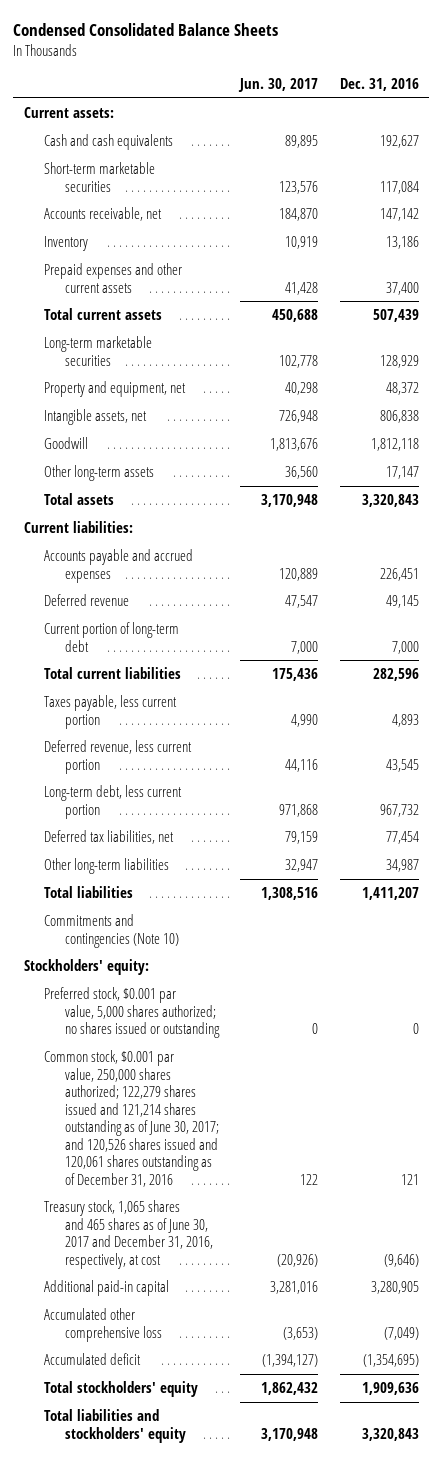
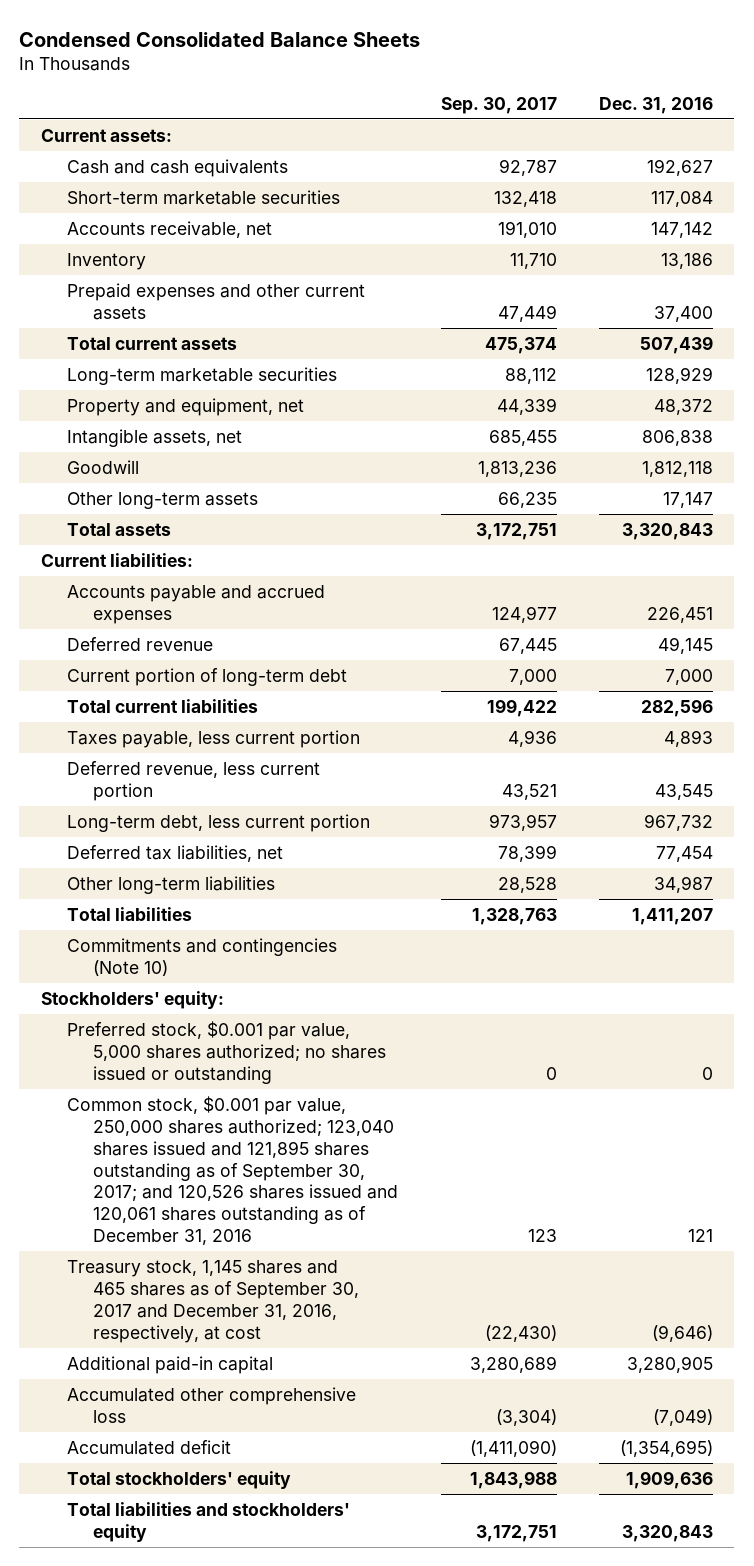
[238,78,319,93] Jun. 30, 2017 -> none
none -> [440,96,557,114] Sep. 30, 2017
[44,1050,219,1187] Common stock, $0.001 par value, 250,000 shares authorized; 122,279 shares issued and 121,214 shares outstanding as of June 30, 2017; and 120,526 shares issued and 120,061 shares outstanding as of December 31, 2016 -> [66,1096,398,1246] Common stock, $0.001 par value, 250,000 shares authorized; 123,040 shares issued and 121,895 shares outstanding as of September 30, 2017; and 120,526 shares issued and 120,061 shares outstanding as of December 31, 2016
[44,1200,213,1269] Treasury stock, 1,065 shares and 465 shares as of June 30, 2017 and December 31, 2016, respectively, at cost -> [66,1260,359,1343] Treasury stock, 1,145 shares and 465 shares as of September 30, 2017 and December 31, 2016, respectively, at cost

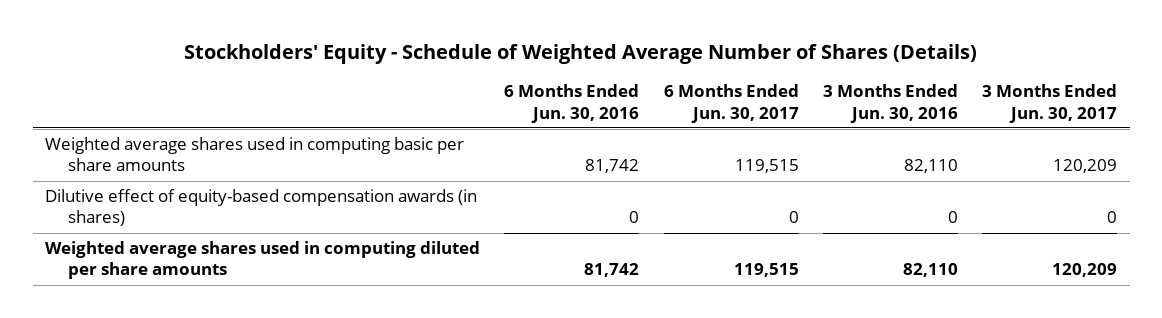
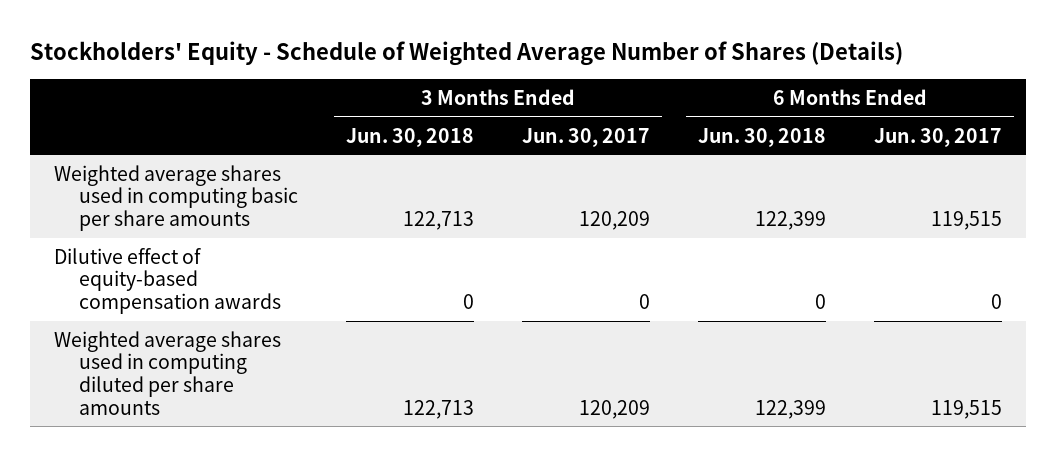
[504,84,640,123] 6 Months Ended Jun. 30, 2016 -> none
[823,84,959,123] 3 Months Ended Jun. 30, 2016 -> none
none -> [346,127,475,147] Jun. 30, 2018
none -> [698,127,827,147] Jun. 30, 2018
[44,189,477,227] Dilutive effect of equity-based compensation awards (in shares) -> [53,247,282,315] Dilutive effect of equity-based compensation awards

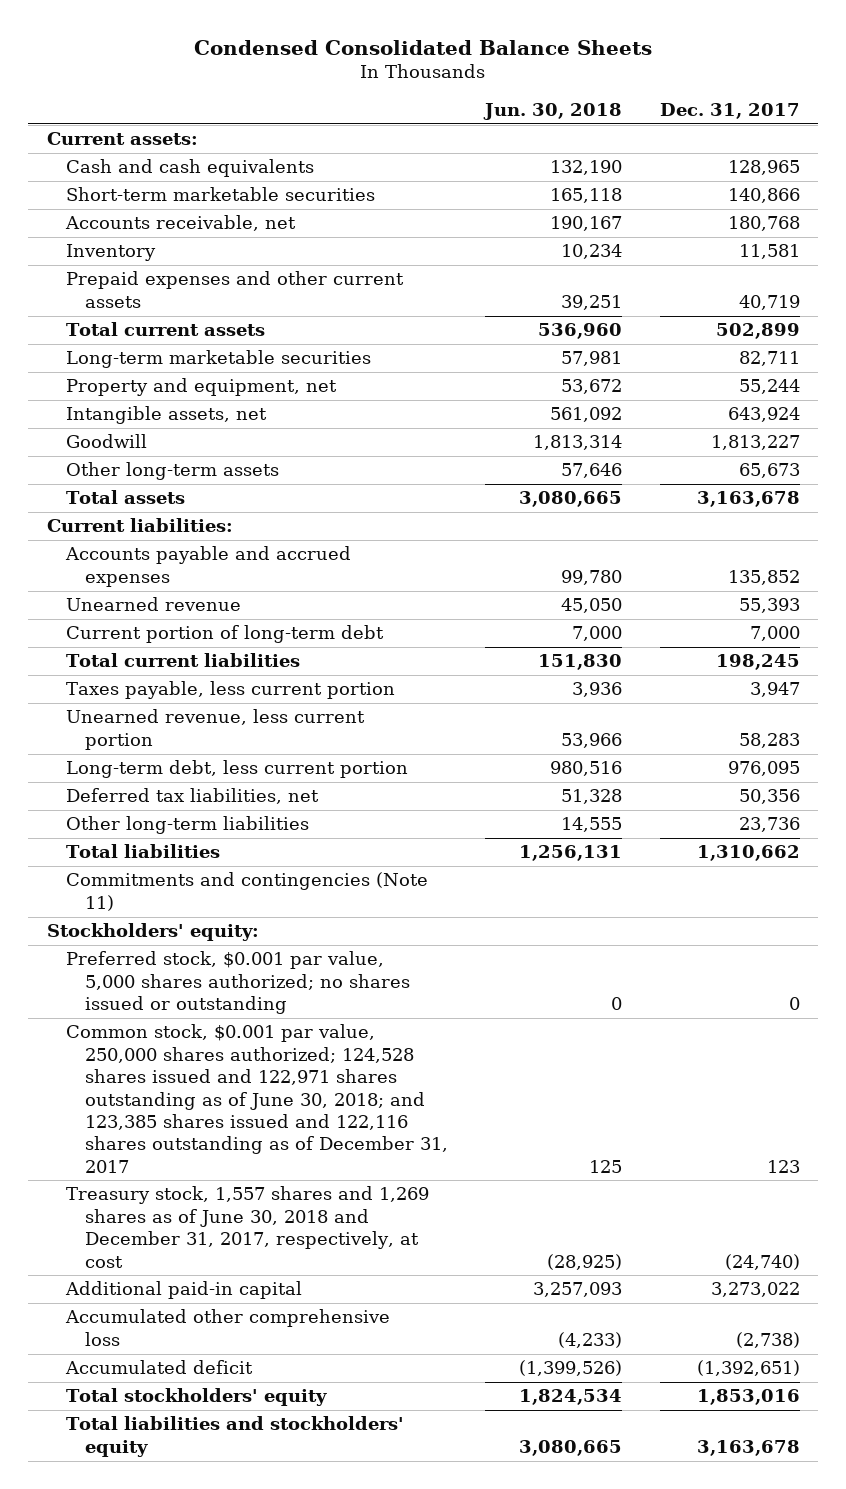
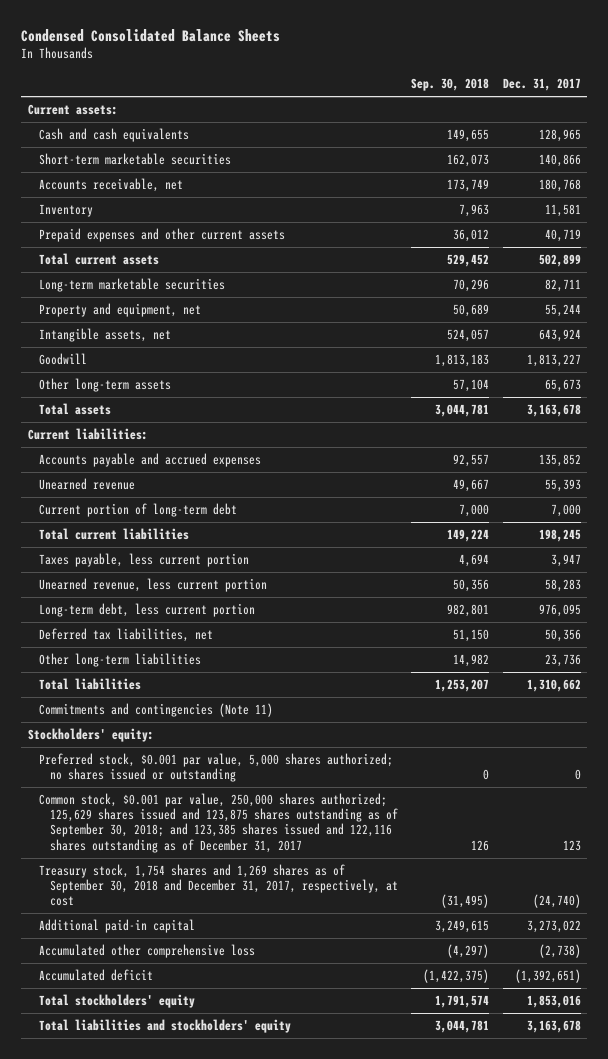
[483,103,623,121] Jun. 30, 2018 -> none
none -> [411,78,490,92] Sep. 30, 2018
[66,1024,449,1173] Common stock, $0.001 par value, 250,000 shares authorized; 124,528 shares issued and 122,971 shares outstanding as of June 30, 2018; and 123,385 shares issued and 122,116 shares outstanding as of December 31, 2017 -> [38,793,399,853] Common stock, $0.001 par value, 250,000 shares authorized; 125,629 shares issued and 123,875 shares outstanding as of September 30, 2018; and 123,385 shares issued and 122,116 shares outstanding as of December 31, 2017
[66,1186,430,1268] Treasury stock, 1,557 shares and 1,269 shares as of June 30, 2018 and December 31, 2017, respectively, at cost -> [38,864,399,907] Treasury stock, 1,754 shares and 1,269 shares as of September 30, 2018 and December 31, 2017, respectively, at cost

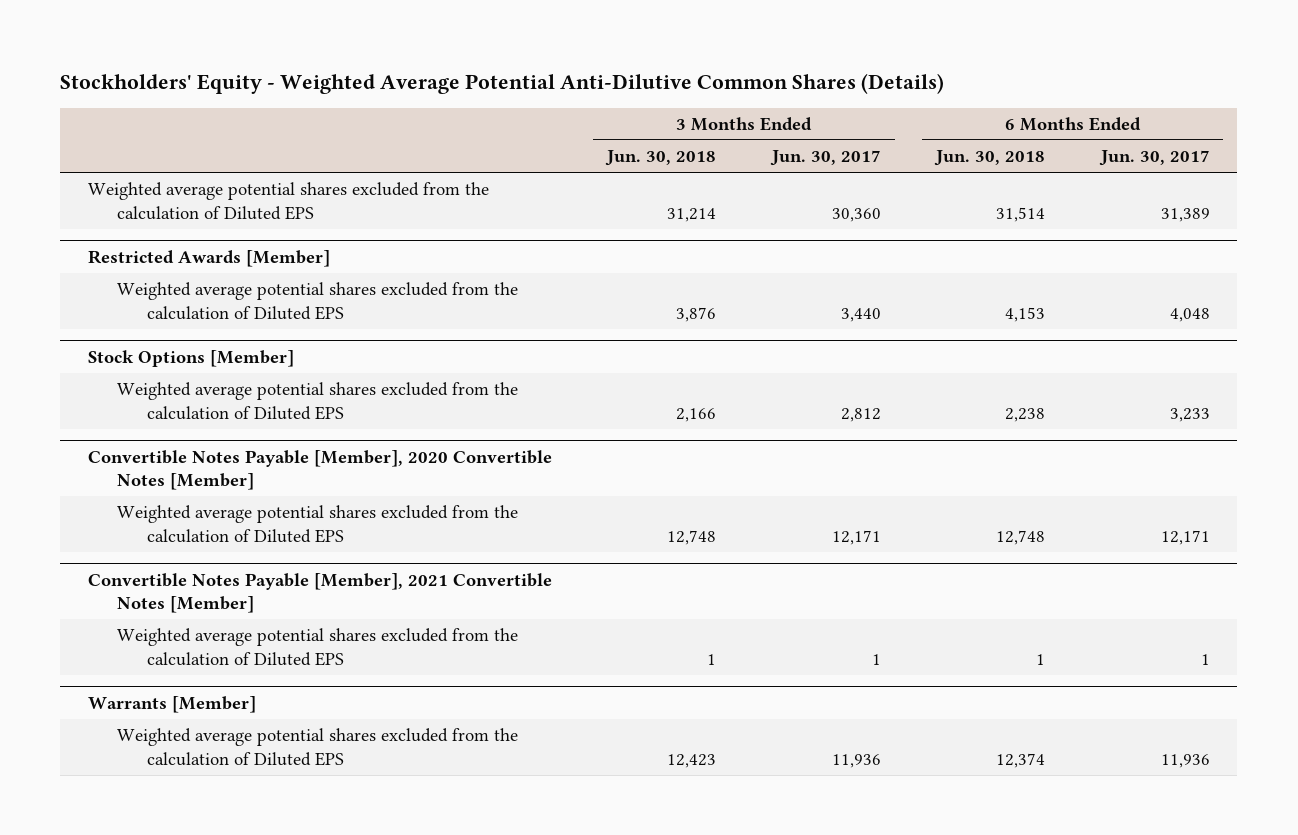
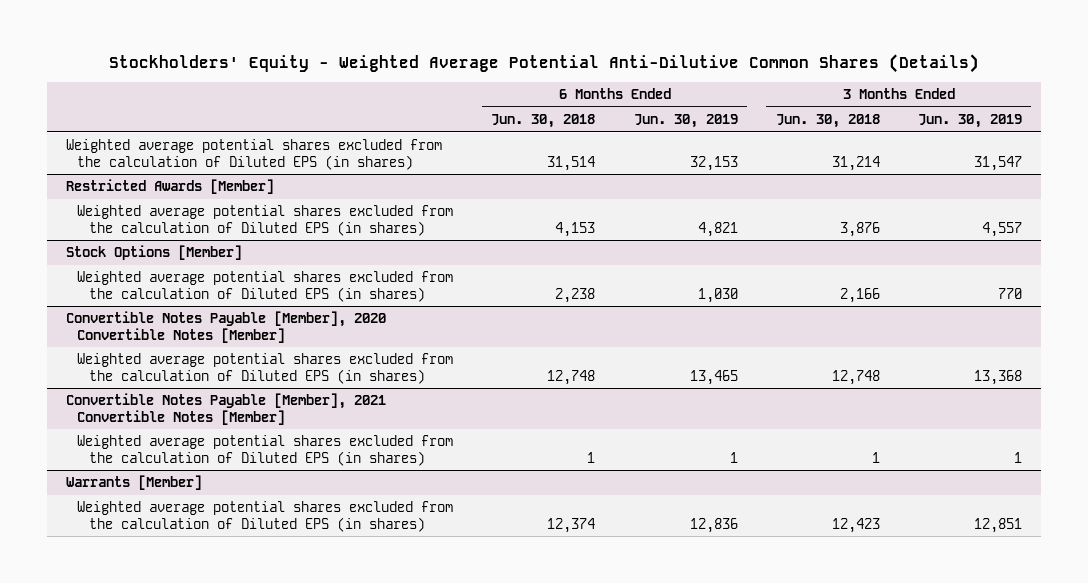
[769,150,881,167] Jun. 30, 2017 -> none
[1098,150,1210,167] Jun. 30, 2017 -> none
none -> [633,114,738,129] Jun. 30, 2019
none -> [917,114,1022,129] Jun. 30, 2019
[87,182,489,220] Weighted average potential shares excluded from the calculation of Diluted EPS -> [66,139,443,170] Weighted average potential shares excluded from the calculation of Diluted EPS (in shares)
[117,282,519,320] Weighted average potential shares excluded from the calculation of Diluted EPS -> [77,205,454,236] Weighted average potential shares excluded from the calculation of Diluted EPS (in shares)
[117,382,519,420] Weighted average potential shares excluded from the calculation of Diluted EPS -> [77,271,454,302] Weighted average potential shares excluded from the calculation of Diluted EPS (in shares)
[117,505,519,543] Weighted average potential shares excluded from the calculation of Diluted EPS -> [77,353,454,384] Weighted average potential shares excluded from the calculation of Diluted EPS (in shares)
[117,628,519,666] Weighted average potential shares excluded from the calculation of Diluted EPS -> [77,435,454,466] Weighted average potential shares excluded from the calculation of Diluted EPS (in shares)
[117,728,519,766] Weighted average potential shares excluded from the calculation of Diluted EPS -> [77,501,454,532] Weighted average potential shares excluded from the calculation of Diluted EPS (in shares)

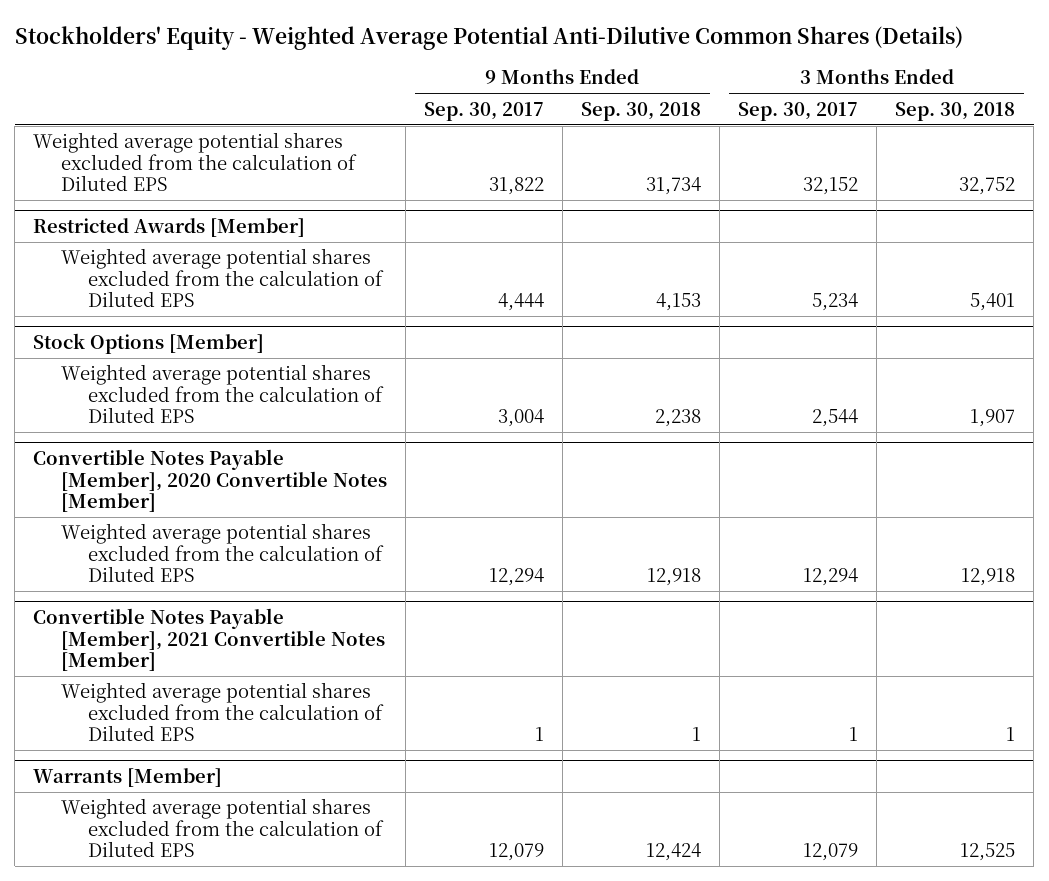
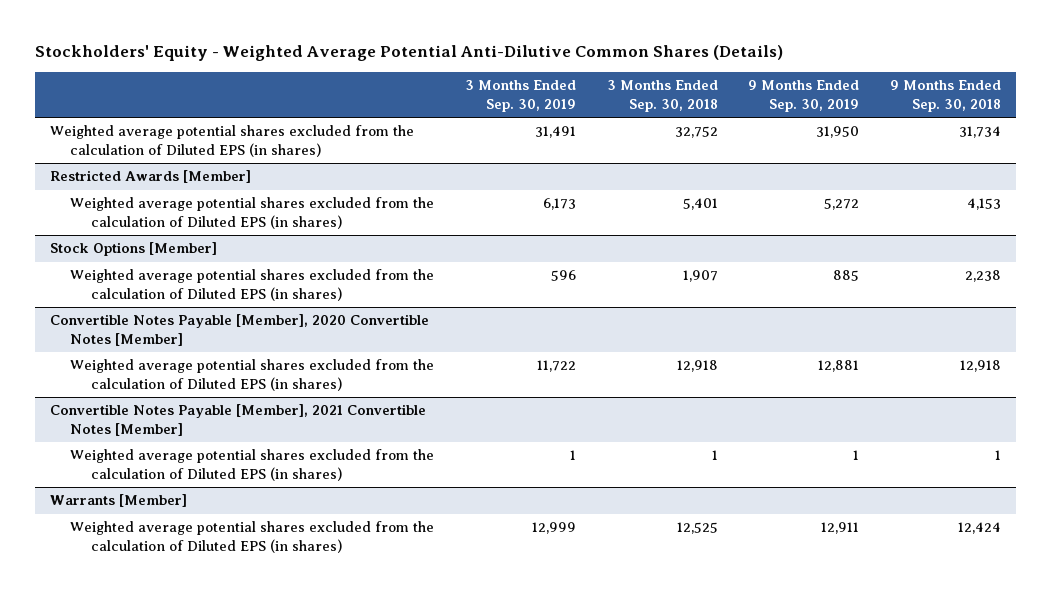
[423,101,544,121] Sep. 30, 2017 -> none
[738,101,859,121] Sep. 30, 2017 -> none
none -> [464,80,576,112] 3 Months Ended Sep. 30, 2019
none -> [748,80,860,112] 9 Months Ended Sep. 30, 2019
[33,132,357,192] Weighted average potential shares excluded from the calculation of Diluted EPS -> [49,125,414,157] Weighted average potential shares excluded from the calculation of Diluted EPS (in shares)
[60,248,385,308] Weighted average potential shares excluded from the calculation of Diluted EPS -> [70,197,435,229] Weighted average potential shares excluded from the calculation of Diluted EPS (in shares)
[60,364,385,424] Weighted average potential shares excluded from the calculation of Diluted EPS -> [70,269,435,301] Weighted average potential shares excluded from the calculation of Diluted EPS (in shares)
[60,523,385,583] Weighted average potential shares excluded from the calculation of Diluted EPS -> [70,359,435,391] Weighted average potential shares excluded from the calculation of Diluted EPS (in shares)
[60,682,385,742] Weighted average potential shares excluded from the calculation of Diluted EPS -> [70,449,435,481] Weighted average potential shares excluded from the calculation of Diluted EPS (in shares)
[60,798,385,858] Weighted average potential shares excluded from the calculation of Diluted EPS -> [70,521,435,553] Weighted average potential shares excluded from the calculation of Diluted EPS (in shares)

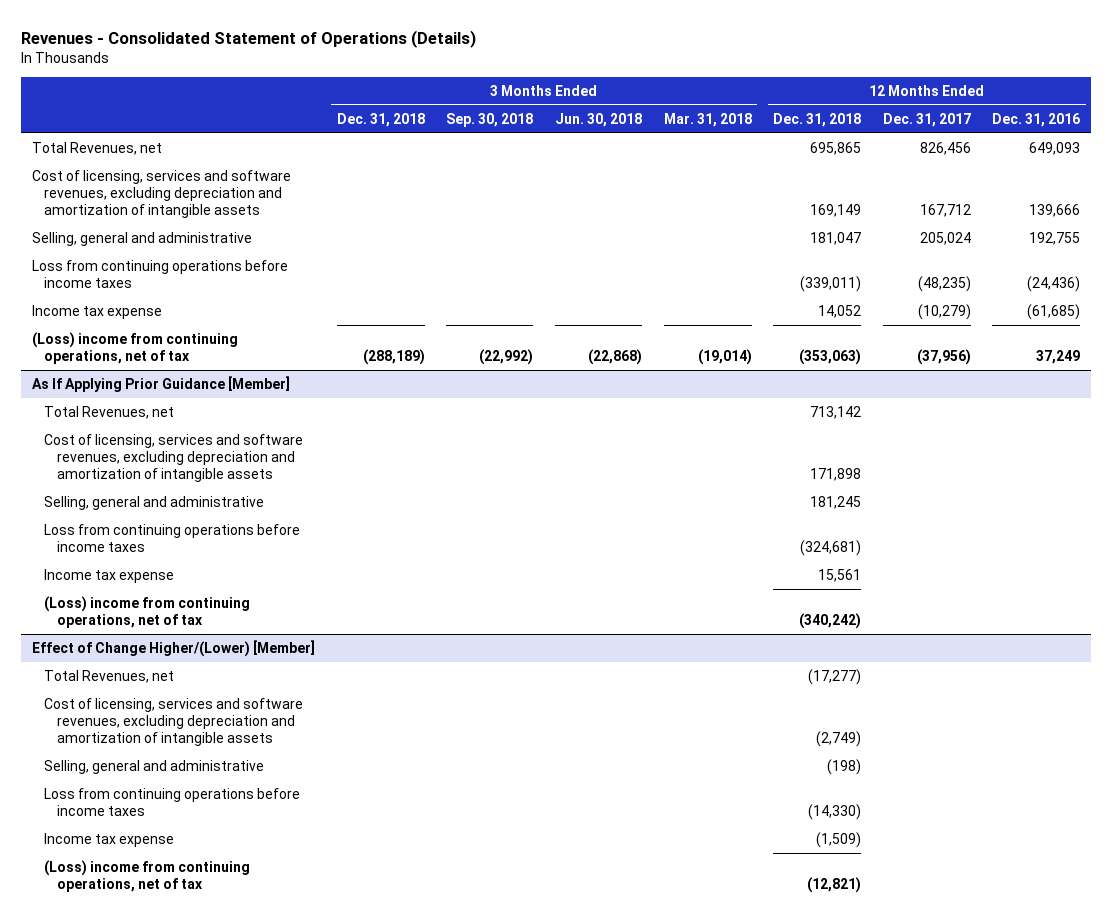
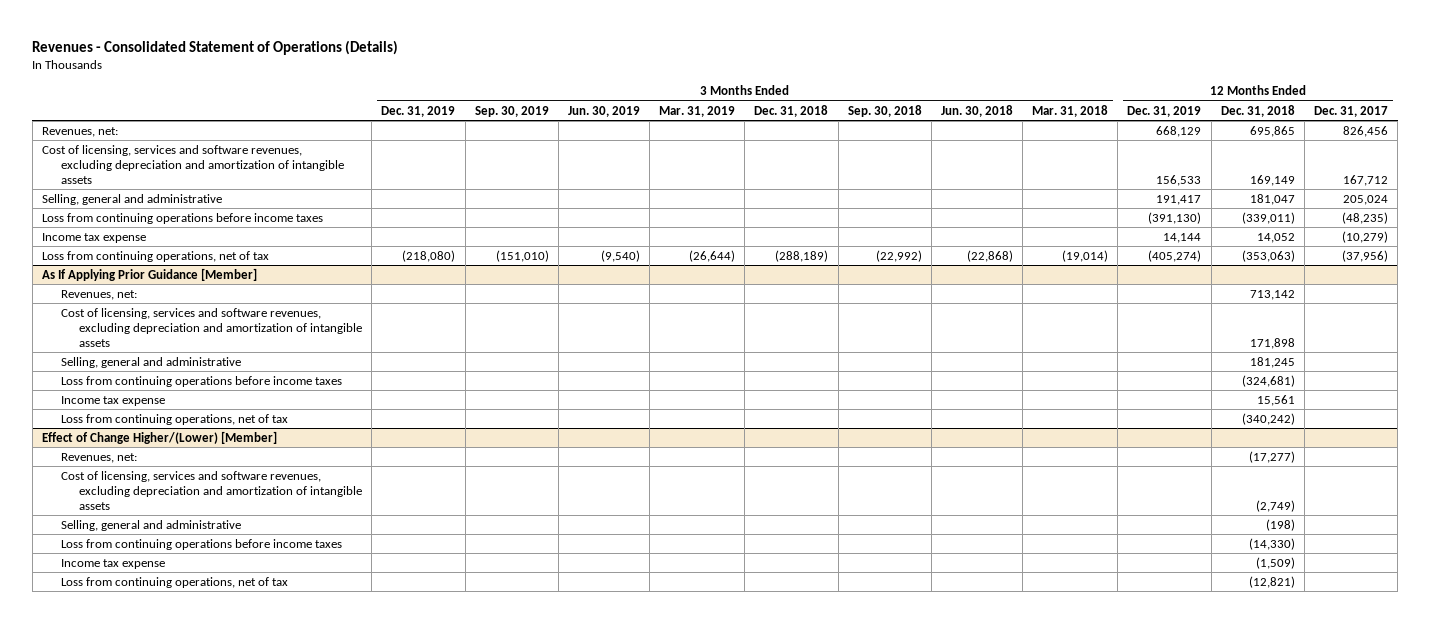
[992,112,1081,127] Dec. 31, 2016 -> none
none -> [381,105,456,117] Dec. 31, 2019
none -> [474,105,549,117] Sep. 30, 2019
none -> [567,105,640,117] Jun. 30, 2019
none -> [659,105,736,117] Mar. 31, 2019
none -> [1127,105,1202,117] Dec. 31, 2019
[32,142,163,156] Total Revenues, net -> [42,126,119,137] Revenues, net:
[32,332,239,365] (Loss) income from continuing operations, net of tax -> [42,250,270,262] Loss from continuing operations, net of tax
[44,406,175,420] Total Revenues, net -> [60,289,137,300] Revenues, net:
[44,596,251,629] (Loss) income from continuing operations, net of tax -> [60,413,288,425] Loss from continuing operations, net of tax
[44,670,175,684] Total Revenues, net -> [60,452,137,463] Revenues, net:
[44,860,251,893] (Loss) income from continuing operations, net of tax -> [60,576,288,588] Loss from continuing operations, net of tax

